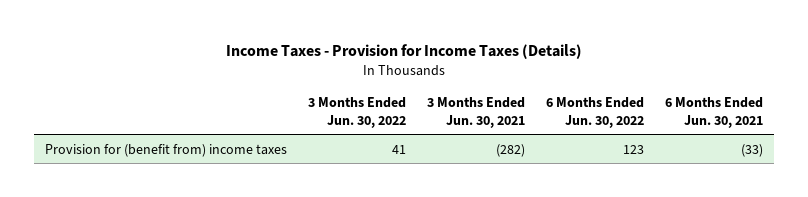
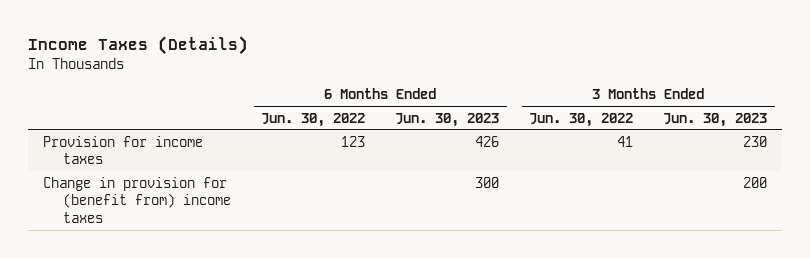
[225,43,582,59] Income Taxes - Provision for Income Taxes (Details) -> [28,35,249,55] Income Taxes (Details)
[426,97,525,128] 3 Months Ended Jun. 30, 2021 -> none
[665,97,764,128] 6 Months Ended Jun. 30, 2021 -> none
none -> [395,112,500,127] Jun. 30, 2023
none -> [663,112,768,127] Jun. 30, 2023
[44,143,287,157] Provision for (benefit from) income taxes -> [43,135,204,165] Provision for income taxes
none -> [43,176,232,224] Change in provision for (benefit from) income taxes

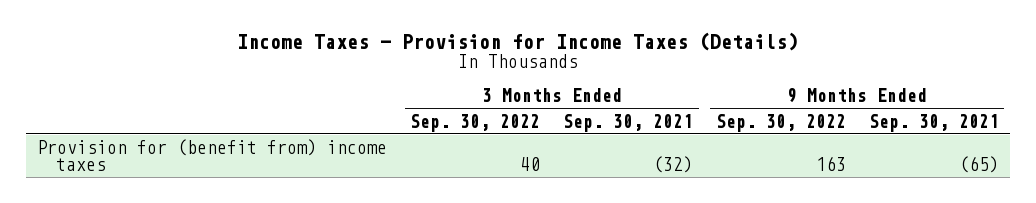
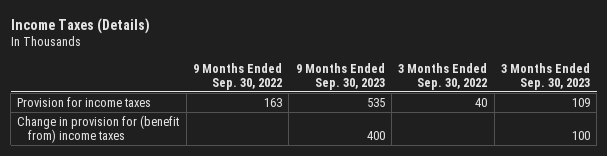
[236,31,798,51] Income Taxes - Provision for Income Taxes (Details) -> [10,17,150,34] Income Taxes (Details)
[562,113,693,132] Sep. 30, 2021 -> none
[868,113,999,132] Sep. 30, 2021 -> none
none -> [295,62,385,90] 9 Months Ended Sep. 30, 2023
none -> [500,62,590,90] 3 Months Ended Sep. 30, 2023
[37,139,388,172] Provision for (benefit from) income taxes -> [17,96,152,107] Provision for income taxes
none -> [17,114,180,144] Change in provision for (benefit from) income taxes

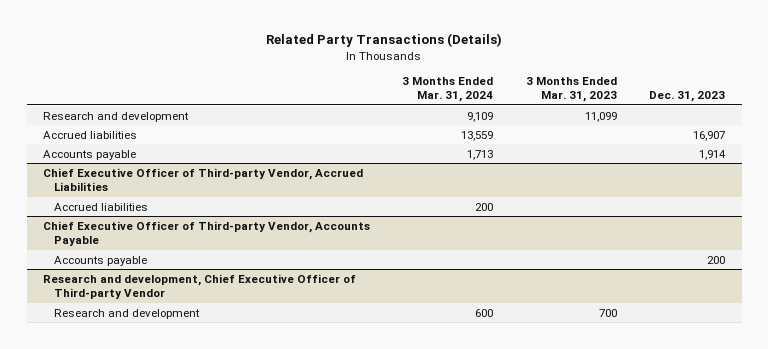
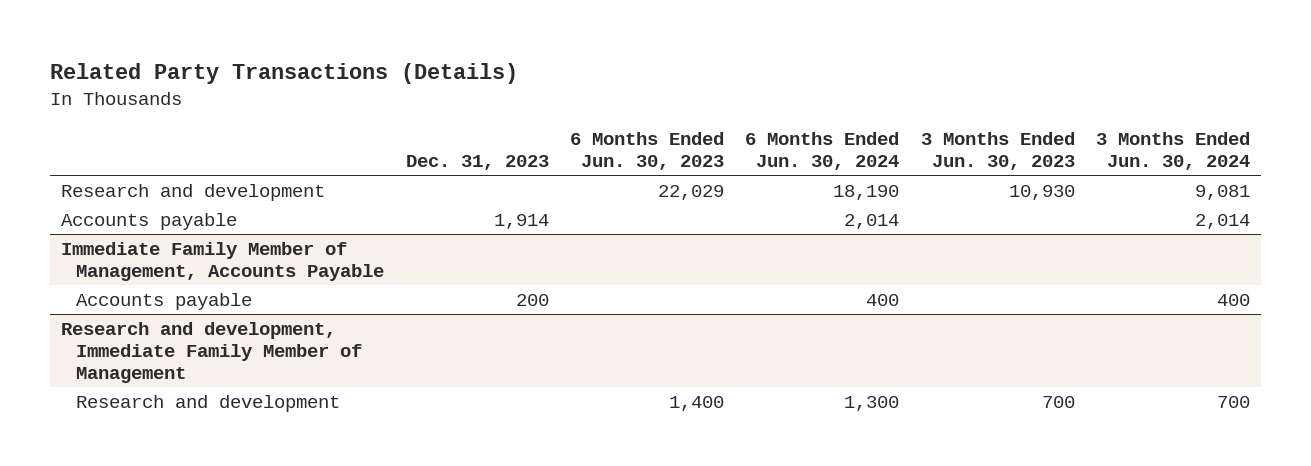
[402,76,494,103] 3 Months Ended Mar. 31, 2024 -> none
[525,76,617,103] 3 Months Ended Mar. 31, 2023 -> none
none -> [570,131,725,170] 6 Months Ended Jun. 30, 2023
none -> [745,131,900,170] 6 Months Ended Jun. 30, 2024
none -> [920,131,1075,170] 3 Months Ended Jun. 30, 2023
none -> [1096,131,1251,170] 3 Months Ended Jun. 30, 2024
[43,130,138,139] Accrued liabilities -> none
[43,167,364,191] Chief Executive Officer of Third-party Vendor, Accrued Liabilities -> none
[53,202,148,211] Accrued liabilities -> none
[43,220,371,246] Chief Executive Officer of Third-party Vendor, Accounts Payable -> [60,241,385,281] Immediate Family Member of Management, Accounts Payable
[43,273,357,299] Research and development, Chief Executive Officer of Third-party Vendor -> none
[53,308,200,319] Research and development -> none
none -> [60,321,363,384] Research and development, Immediate Family Member of Management
none -> [76,394,341,412] Research and development

